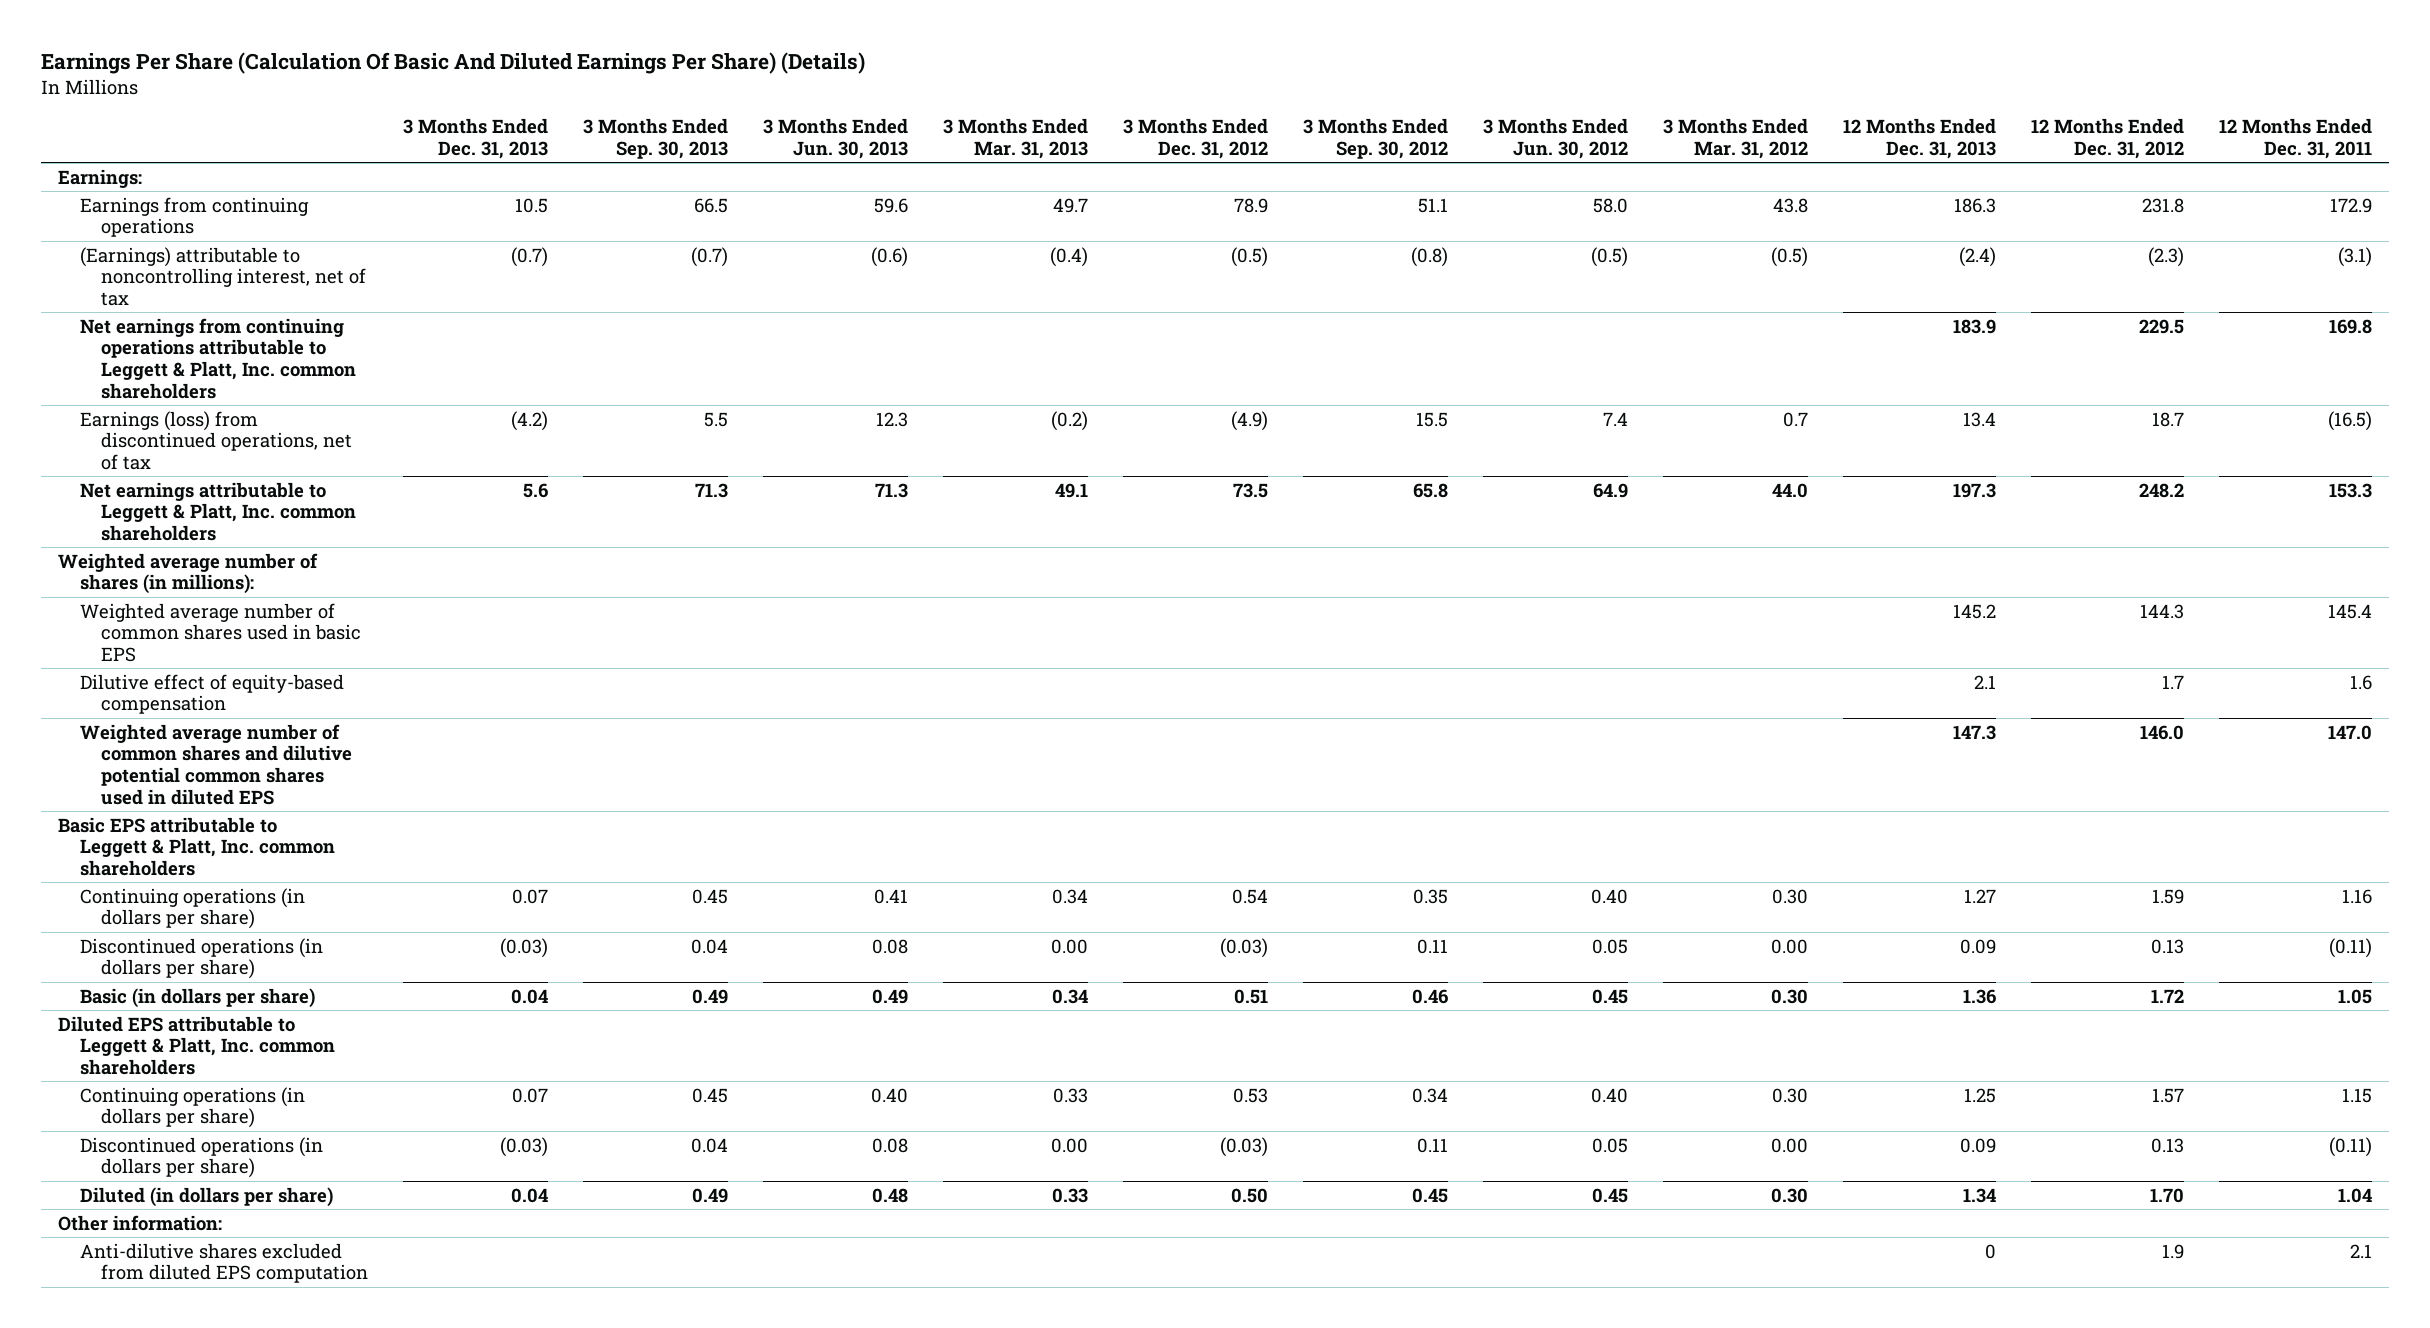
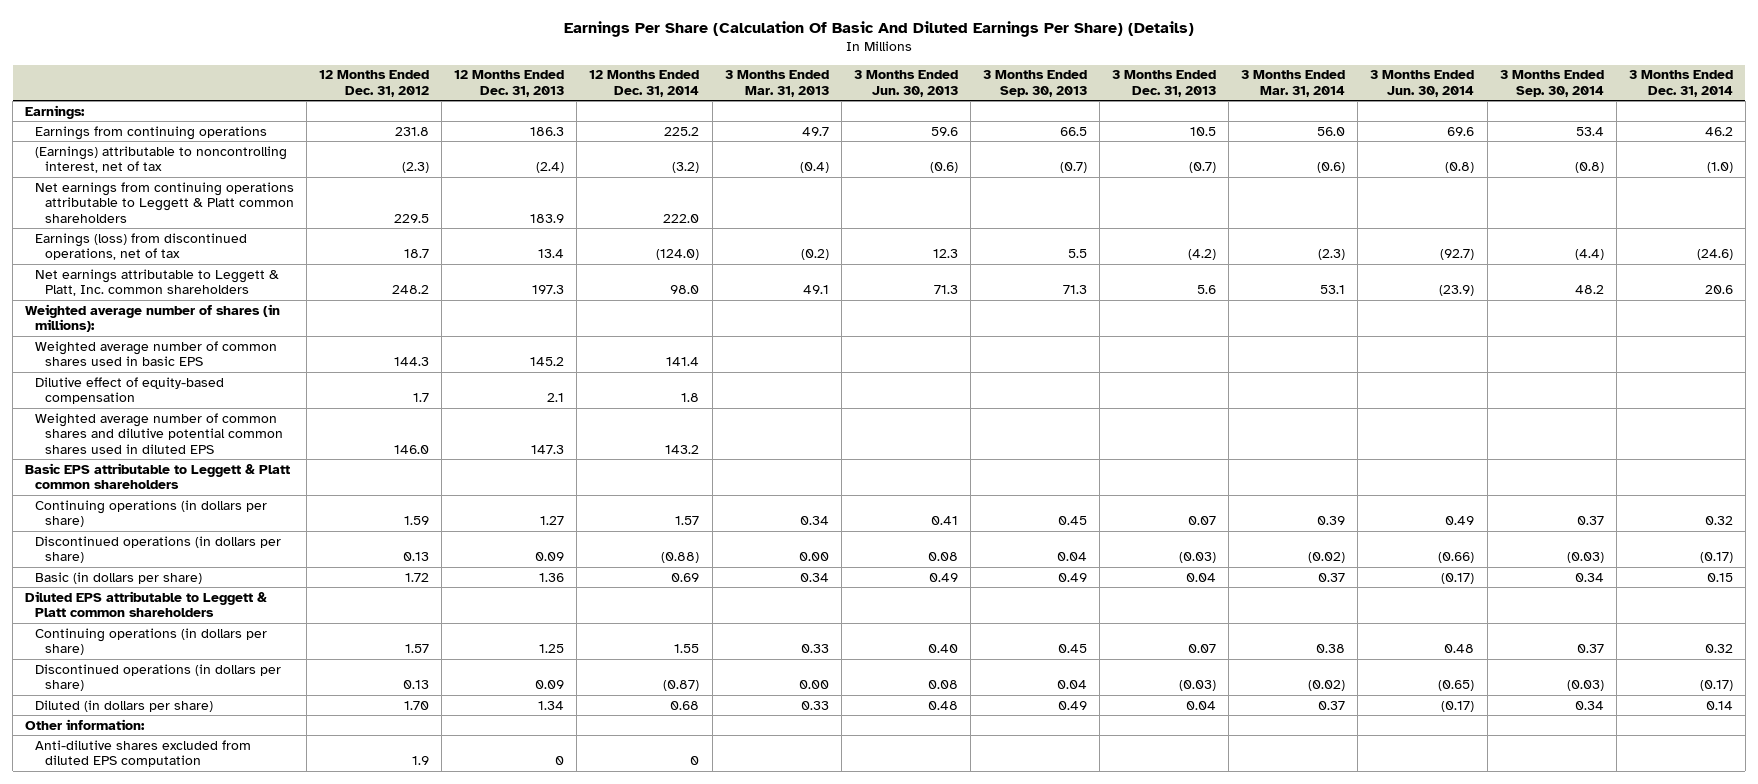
[1122,118,1268,160] 3 Months Ended Dec. 31, 2012 -> none
[1302,118,1448,160] 3 Months Ended Sep. 30, 2012 -> none
[1482,118,1628,160] 3 Months Ended Jun. 30, 2012 -> none
[1662,118,1808,160] 3 Months Ended Mar. 31, 2012 -> none
[2218,118,2372,160] 12 Months Ended Dec. 31, 2011 -> none
none -> [589,70,700,97] 12 Months Ended Dec. 31, 2014
none -> [1241,70,1346,97] 3 Months Ended Mar. 31, 2014
none -> [1370,70,1475,97] 3 Months Ended Jun. 30, 2014
none -> [1499,70,1604,97] 3 Months Ended Sep. 30, 2014
none -> [1628,70,1733,97] 3 Months Ended Dec. 31, 2014
[79,317,357,399] Net earnings from continuing operations attributable to Leggett & Platt, Inc. common shareholders -> [34,181,294,223] Net earnings from continuing operations attributable to Leggett & Platt common shareholders
[58,816,335,877] Basic EPS attributable to Leggett & Platt, Inc. common shareholders -> [25,462,291,490] Basic EPS attributable to Leggett & Platt common shareholders
[58,1015,335,1076] Diluted EPS attributable to Leggett & Platt, Inc. common shareholders -> [25,590,268,618] Diluted EPS attributable to Leggett & Platt common shareholders

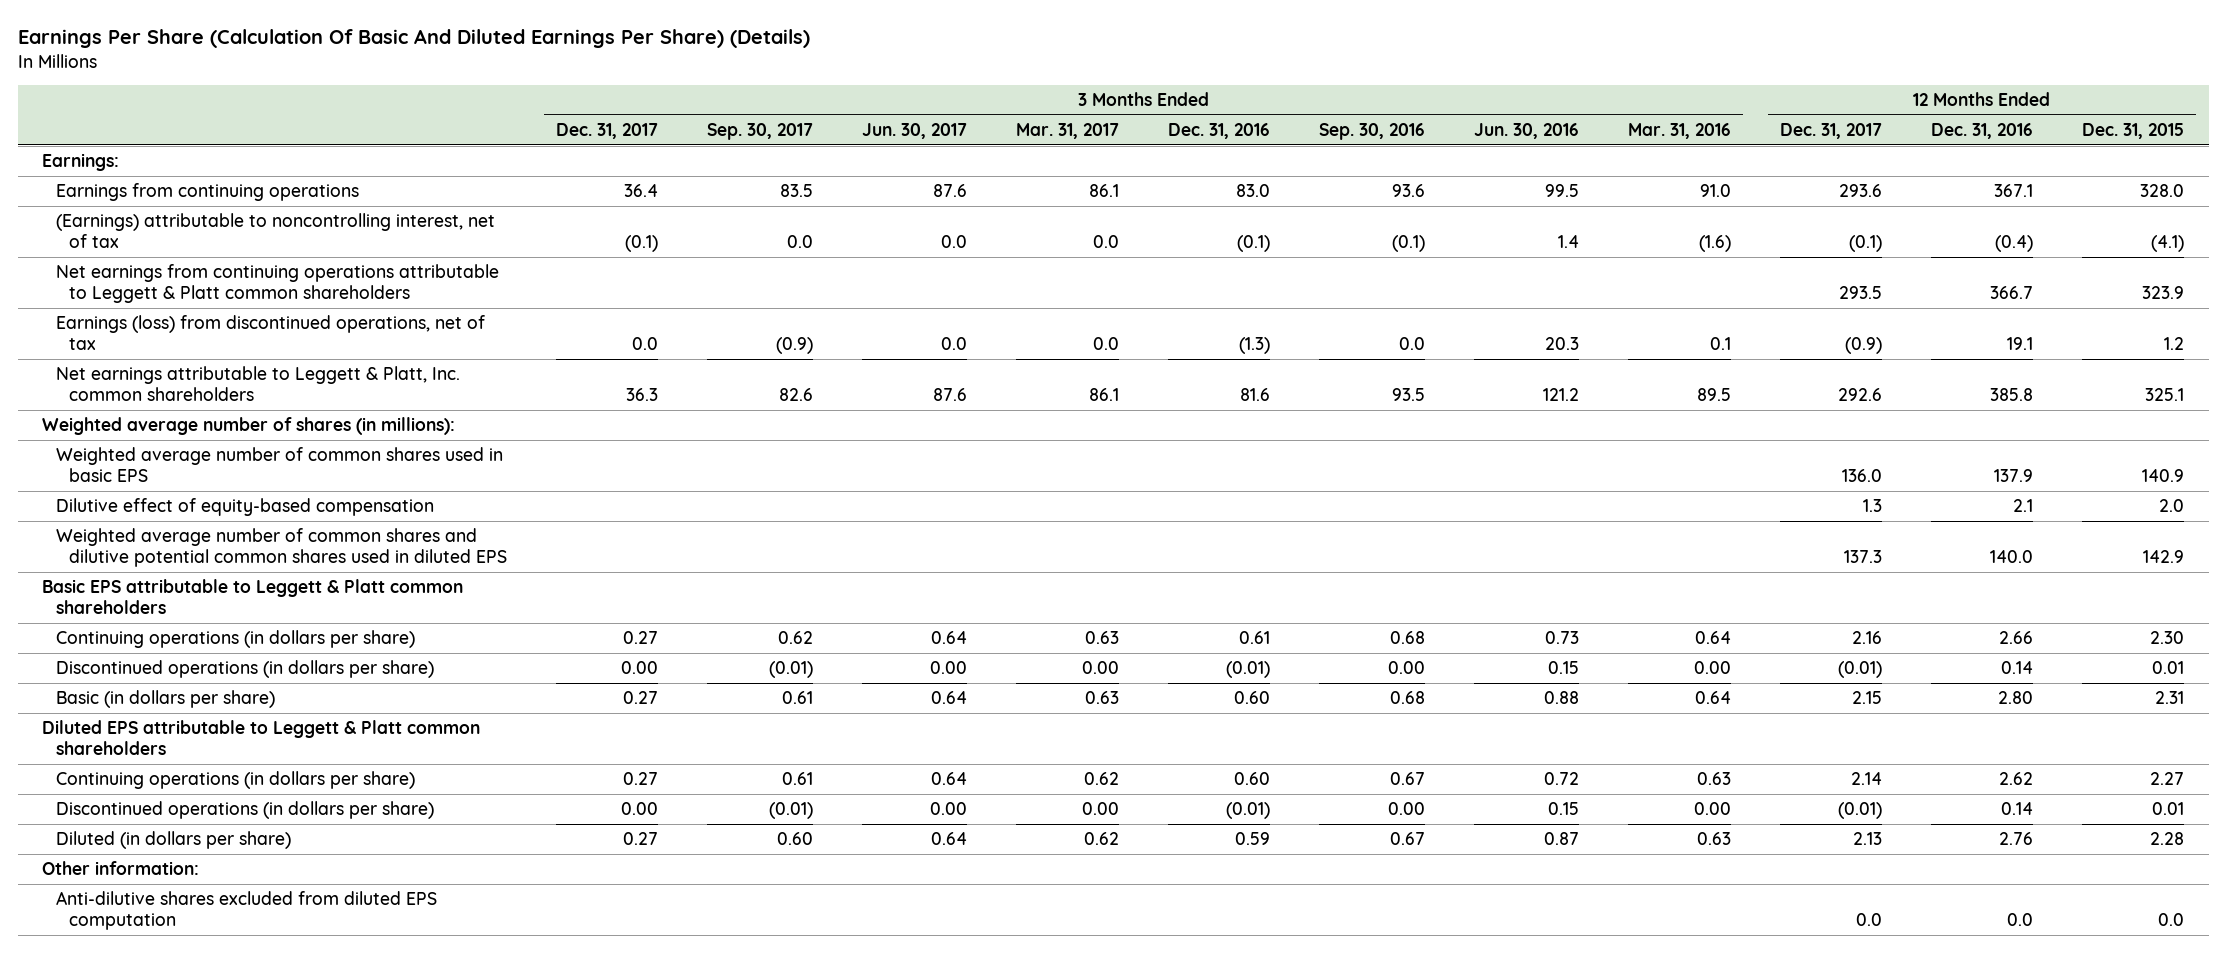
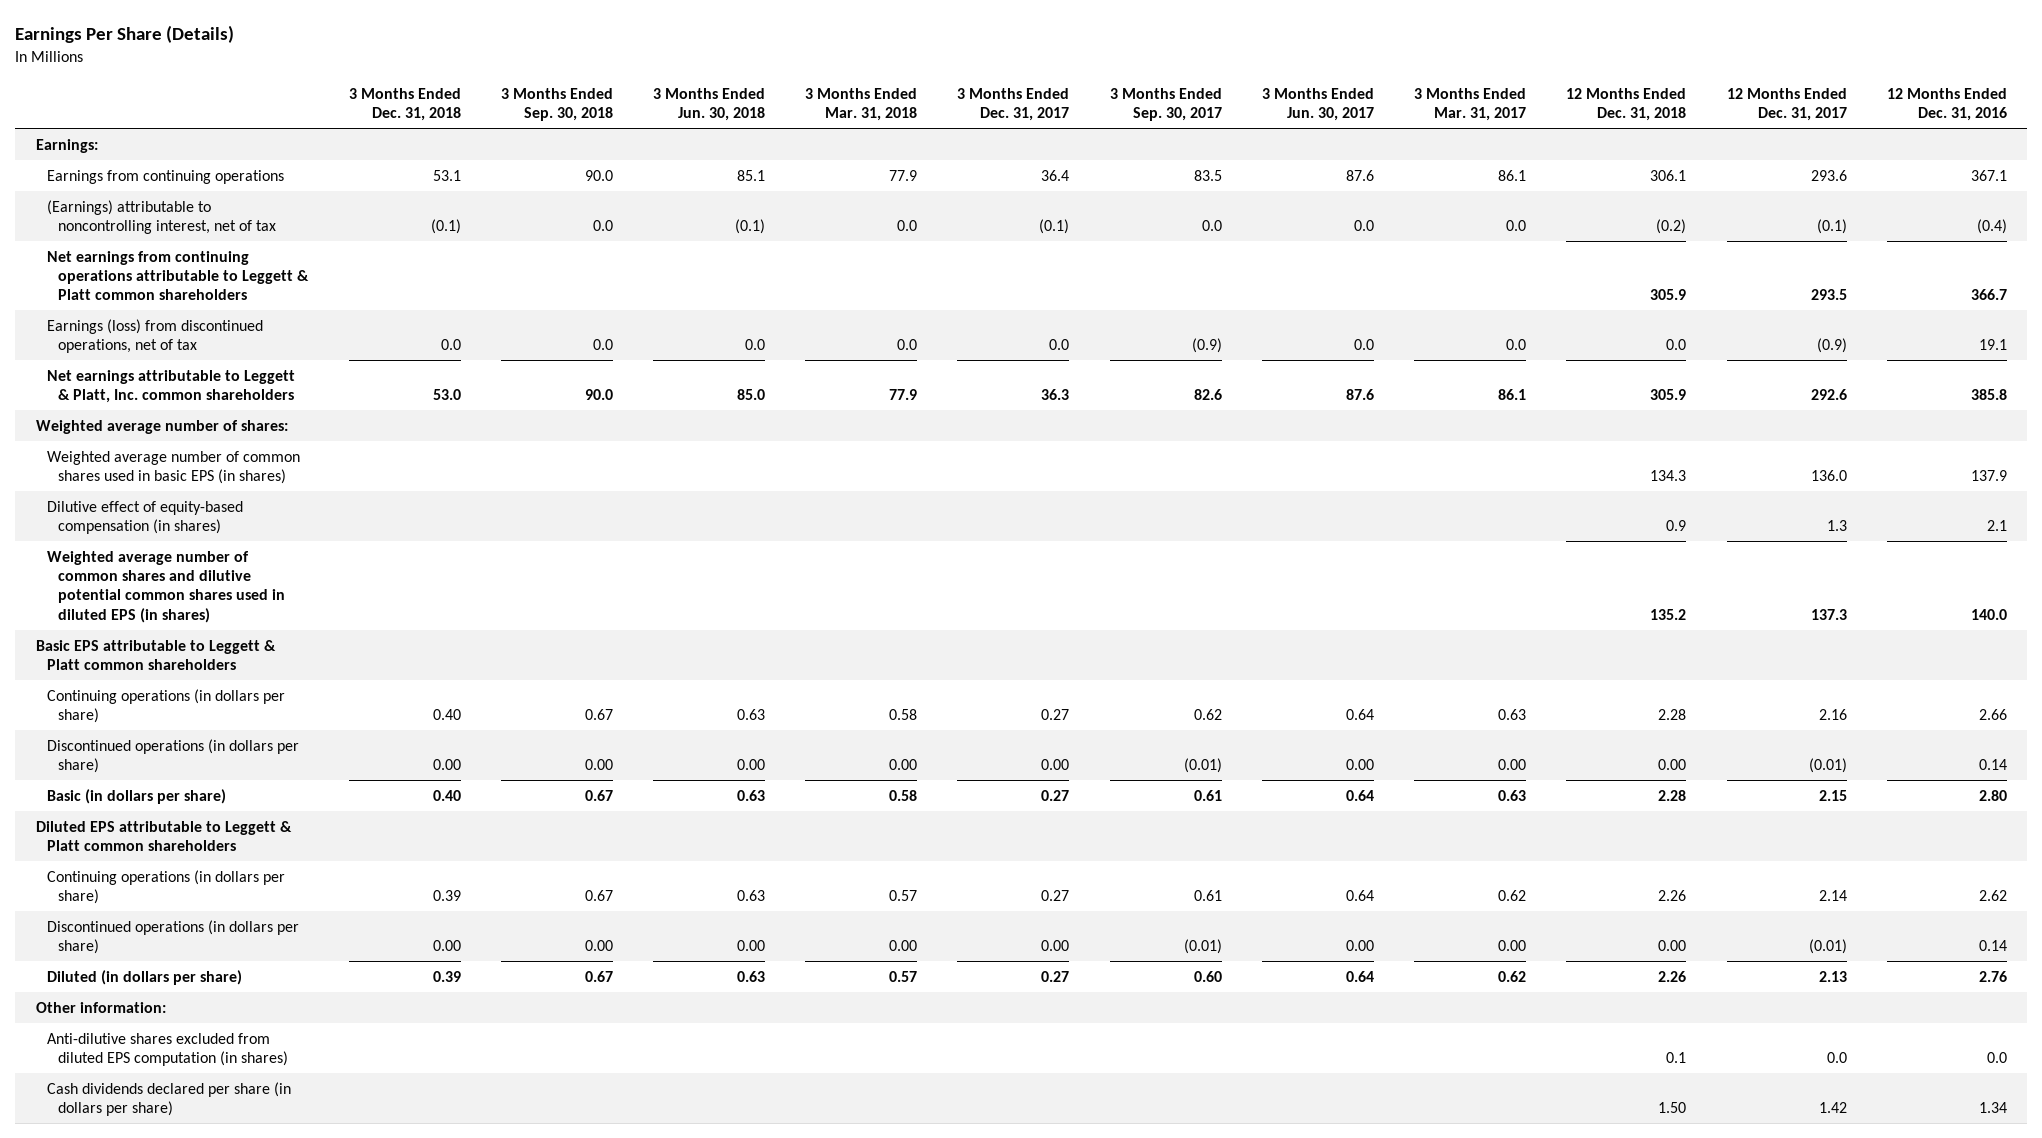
[17,29,810,49] Earnings Per Share (Calculation Of Basic And Diluted Earnings Per Share) (Details) -> [15,25,235,44] Earnings Per Share (Details)
[1168,122,1271,139] Dec. 31, 2016 -> none
[1319,122,1426,140] Sep. 30, 2016 -> none
[1474,122,1580,139] Jun. 30, 2016 -> none
[1628,122,1732,139] Mar. 31, 2016 -> none
[2082,122,2185,139] Dec. 31, 2015 -> none
none -> [348,87,461,122] 3 Months Ended Dec. 31, 2018
none -> [500,87,613,122] 3 Months Ended Sep. 30, 2018
none -> [652,87,765,122] 3 Months Ended Jun. 30, 2018
none -> [805,87,918,122] 3 Months Ended Mar. 31, 2018
none -> [1566,87,1687,122] 12 Months Ended Dec. 31, 2018
[42,417,456,436] Weighted average number of shares (in millions): -> [35,419,288,434] Weighted average number of shares:
[55,447,503,483] Weighted average number of common shares used in basic EPS -> [46,450,300,484] Weighted average number of common shares used in basic EPS (in shares)
[55,498,434,517] Dilutive effect of equity-based compensation -> [46,500,243,534] Dilutive effect of equity-based compensation (in shares)
[55,528,508,568] Weighted average number of common shares and dilutive potential common shares used in diluted EPS -> [46,550,286,623] Weighted average number of common shares and dilutive potential common shares used in diluted EPS (in shares)
[55,891,437,931] Anti-dilutive shares excluded from diluted EPS computation -> [46,1032,289,1066] Anti-dilutive shares excluded from diluted EPS computation (in shares)
none -> [46,1081,291,1116] Cash dividends declared per share (in dollars per share)

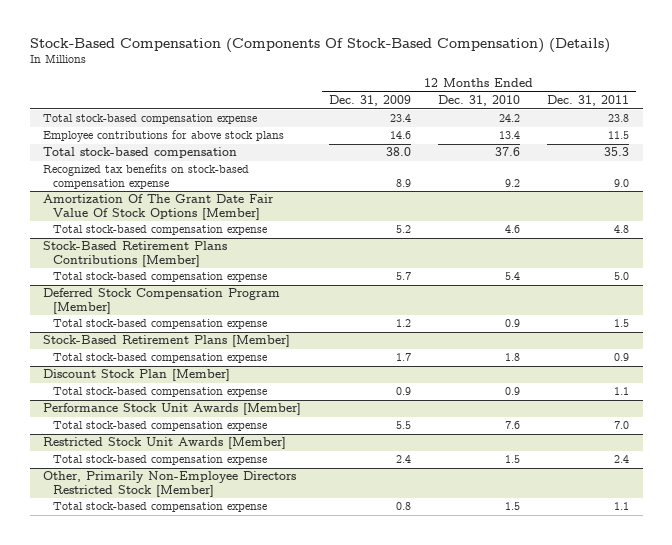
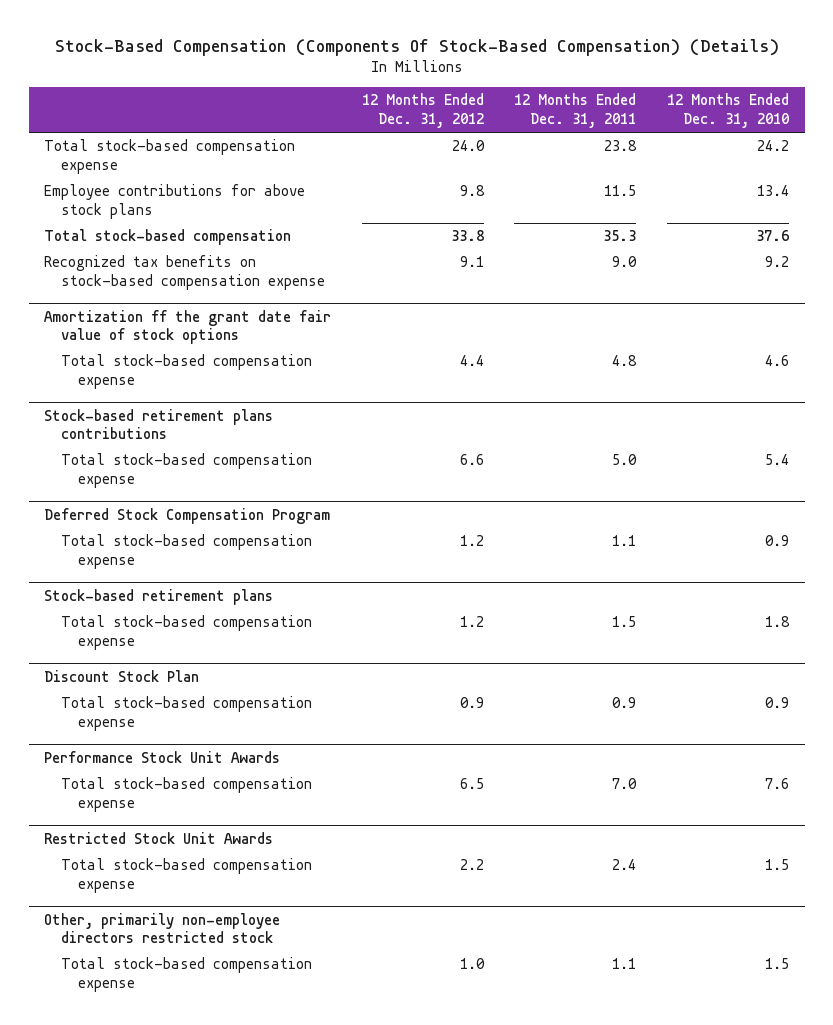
[328,95,411,107] Dec. 31, 2009 -> none
none -> [361,93,484,129] 12 Months Ended Dec. 31, 2012
[43,194,275,220] Amortization Of The Grant Date Fair Value Of Stock Options [Member] -> [43,309,331,345] Amortization ff the grant date fair value of stock options
[43,241,228,267] Stock-Based Retirement Plans Contributions [Member] -> [43,408,273,440] Stock-based retirement plans contributions
[53,319,268,330] Total stock-based compensation expense -> none
[43,335,291,348] Stock-Based Retirement Plans [Member] -> none
[53,353,268,364] Total stock-based compensation expense -> none
[43,369,231,382] Discount Stock Plan [Member] -> none
[43,288,281,314] Deferred Stock Compensation Program [Member] -> [43,507,330,524] Deferred Stock Compensation Program
none -> [43,588,273,605] Stock-based retirement plans
none -> [60,615,312,651] Total stock-based compensation expense
none -> [43,669,199,682] Discount Stock Plan
none -> [60,696,312,732] Total stock-based compensation expense
[43,403,302,416] Performance Stock Unit Awards [Member] -> [43,750,280,763] Performance Stock Unit Awards
[43,437,287,450] Restricted Stock Unit Awards [Member] -> [43,831,273,844] Restricted Stock Unit Awards
[43,471,297,497] Other, Primarily Non-Employee Directors Restricted Stock [Member] -> [43,912,280,944] Other, primarily non-employee directors restricted stock

